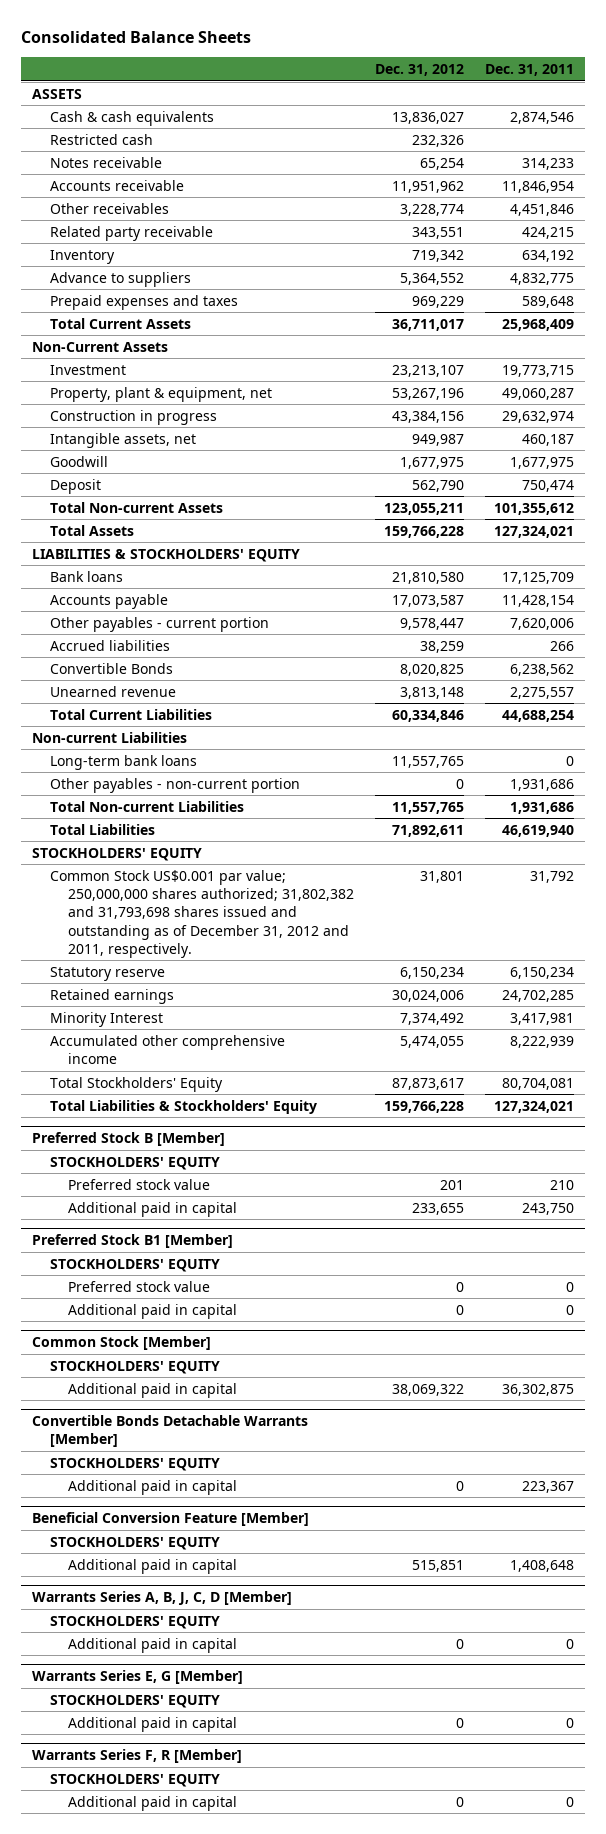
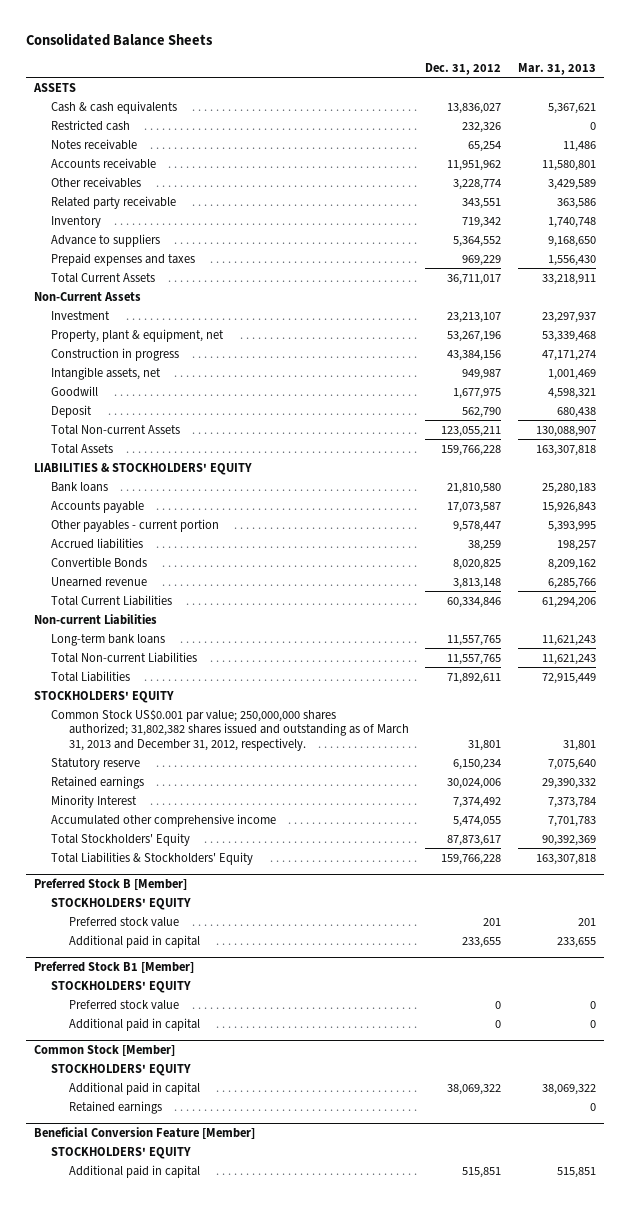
[485,63,575,76] Dec. 31, 2011 -> none
none -> [517,62,596,75] Mar. 31, 2013
[49,777,300,793] Other payables - non-current portion -> none
[49,869,354,958] Common Stock US$0.001 par value; 250,000,000 shares authorized; 31,802,382 and 31,793,698 shares issued and outstanding as of December 31, 2012 and 2011, respectively. -> [51,708,409,751] Common Stock US$0.001 par value; 250,000,000 shares authorized; 31,802,382 shares issued and outstanding as of March 31, 2013 and December 31, 2012, respectively.
[31,1414,308,1448] Convertible Bonds Detachable Warrants [Member] -> none
[49,1457,220,1471] STOCKHOLDERS' EQUITY -> none
[67,1479,237,1495] Additional paid in capital -> none
none -> [68,1100,162,1114] Retained earnings
[31,1590,292,1605] Warrants Series A, B, J, C, D [Member] -> none
[49,1615,220,1629] STOCKHOLDERS' EQUITY -> none
[67,1637,237,1653] Additional paid in capital -> none
[31,1669,243,1684] Warrants Series E, G [Member] -> none
[49,1694,220,1708] STOCKHOLDERS' EQUITY -> none
[67,1716,237,1732] Additional paid in capital -> none
[31,1748,242,1763] Warrants Series F, R [Member] -> none
[49,1773,220,1787] STOCKHOLDERS' EQUITY -> none
[67,1795,237,1811] Additional paid in capital -> none

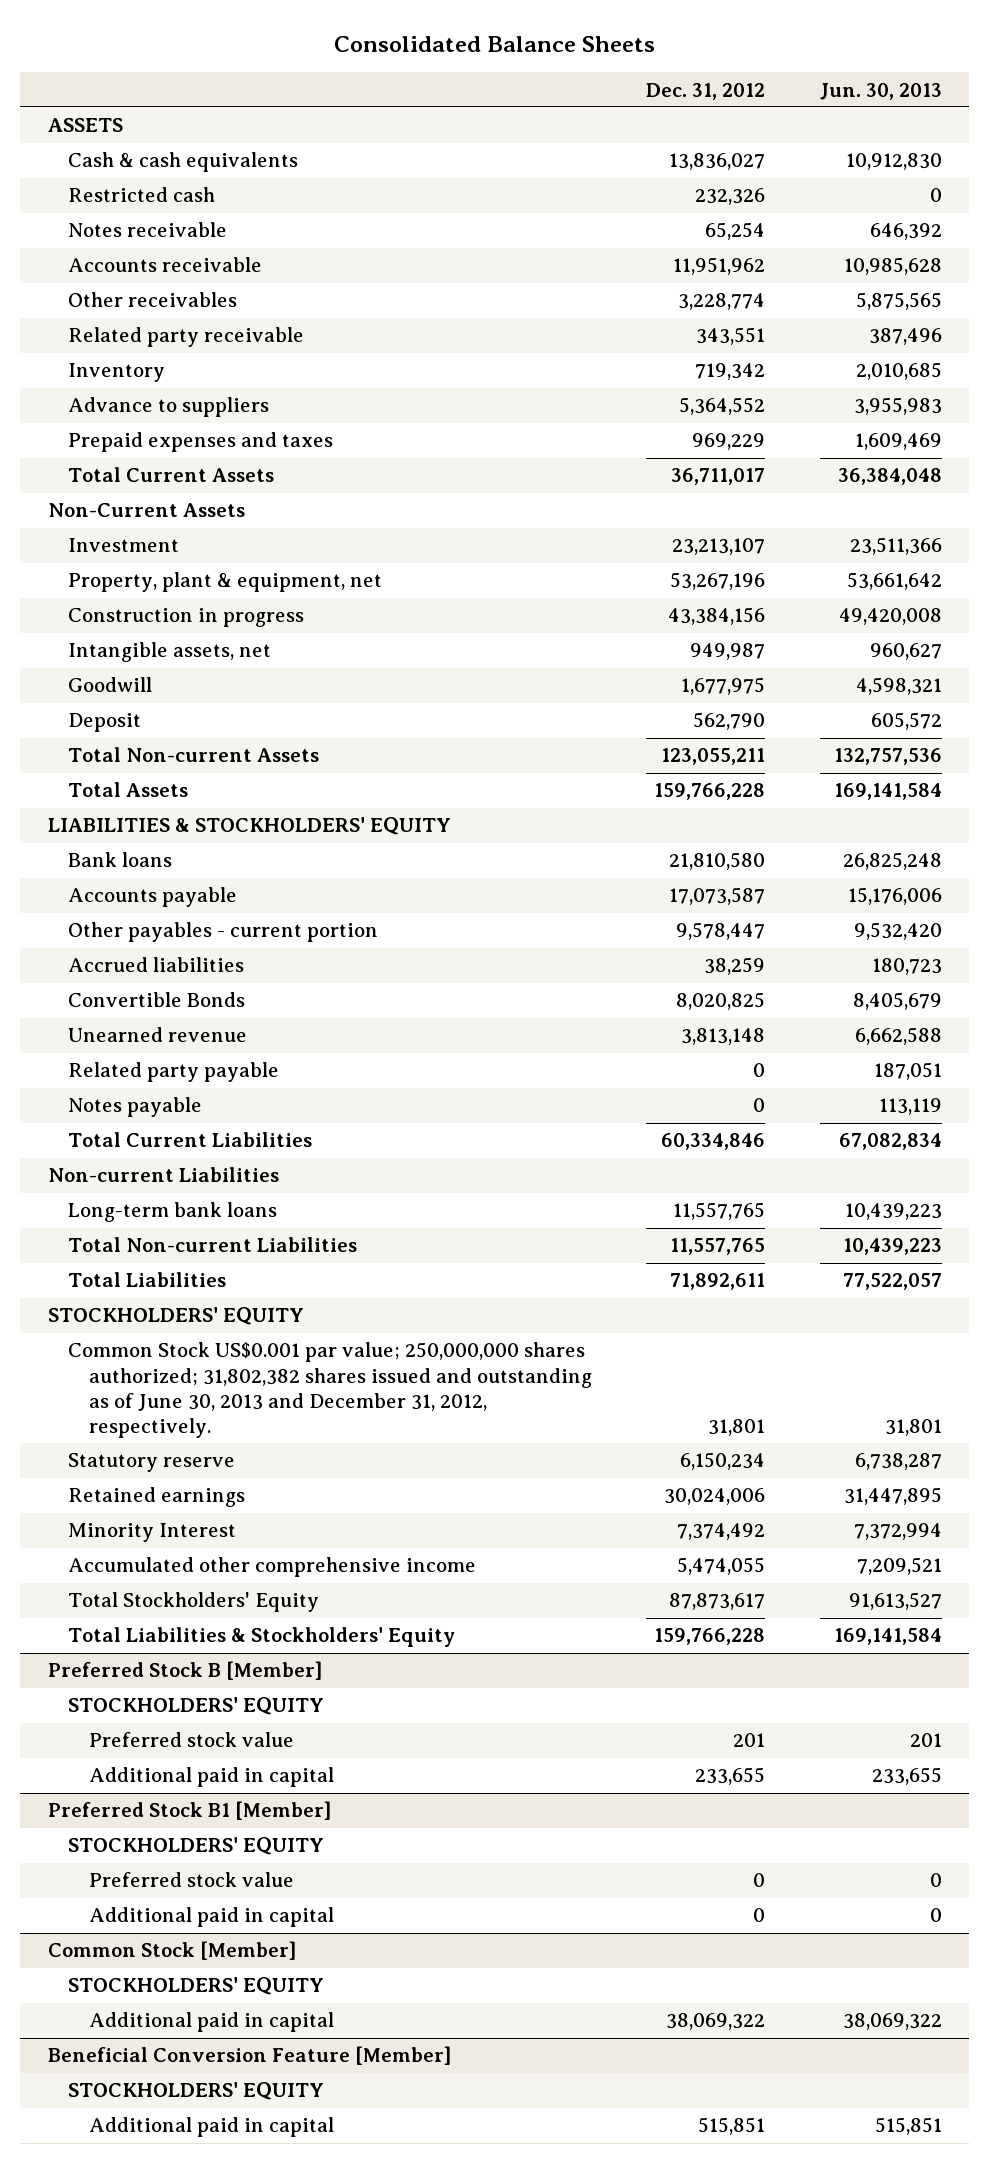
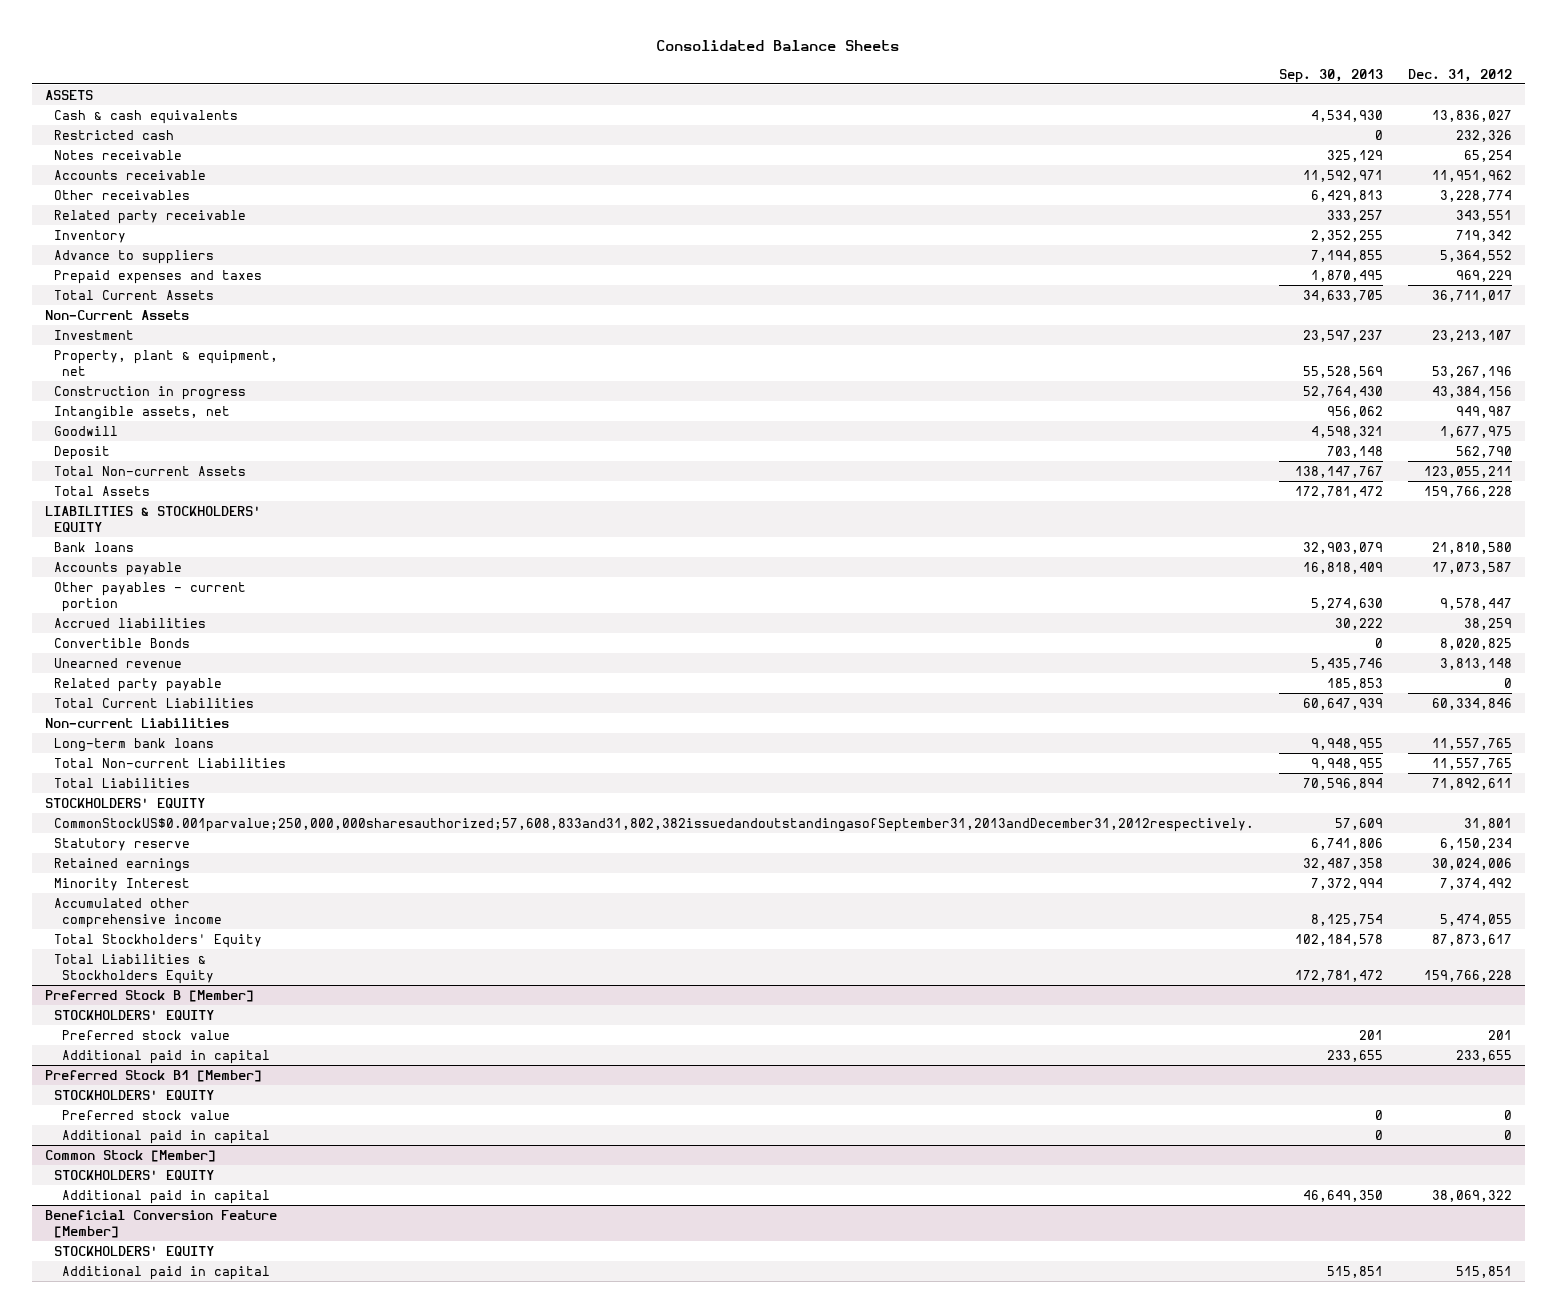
[819,82,942,100] Jun. 30, 2013 -> none
none -> [1278,68,1383,83] Sep. 30, 2013
[68,1097,203,1118] Notes payable -> none
[68,1342,592,1439] Common Stock US$0.001 par value; 250,000,000 shares authorized; 31,802,382 shares issued and outstanding as of June 30, 2013 and December 31, 2012, respectively. -> [53,817,1254,832] CommonStockUS$0.001parvalue;250,000,000sharesauthorized;57,608,833and31,802,382issuedandoutstandingasofSeptember31,2013andDecember31,2012respectively.
[68,1627,456,1648] Total Liabilities & Stockholders' Equity -> [53,953,215,984] Total Liabilities & Stockholders Equity

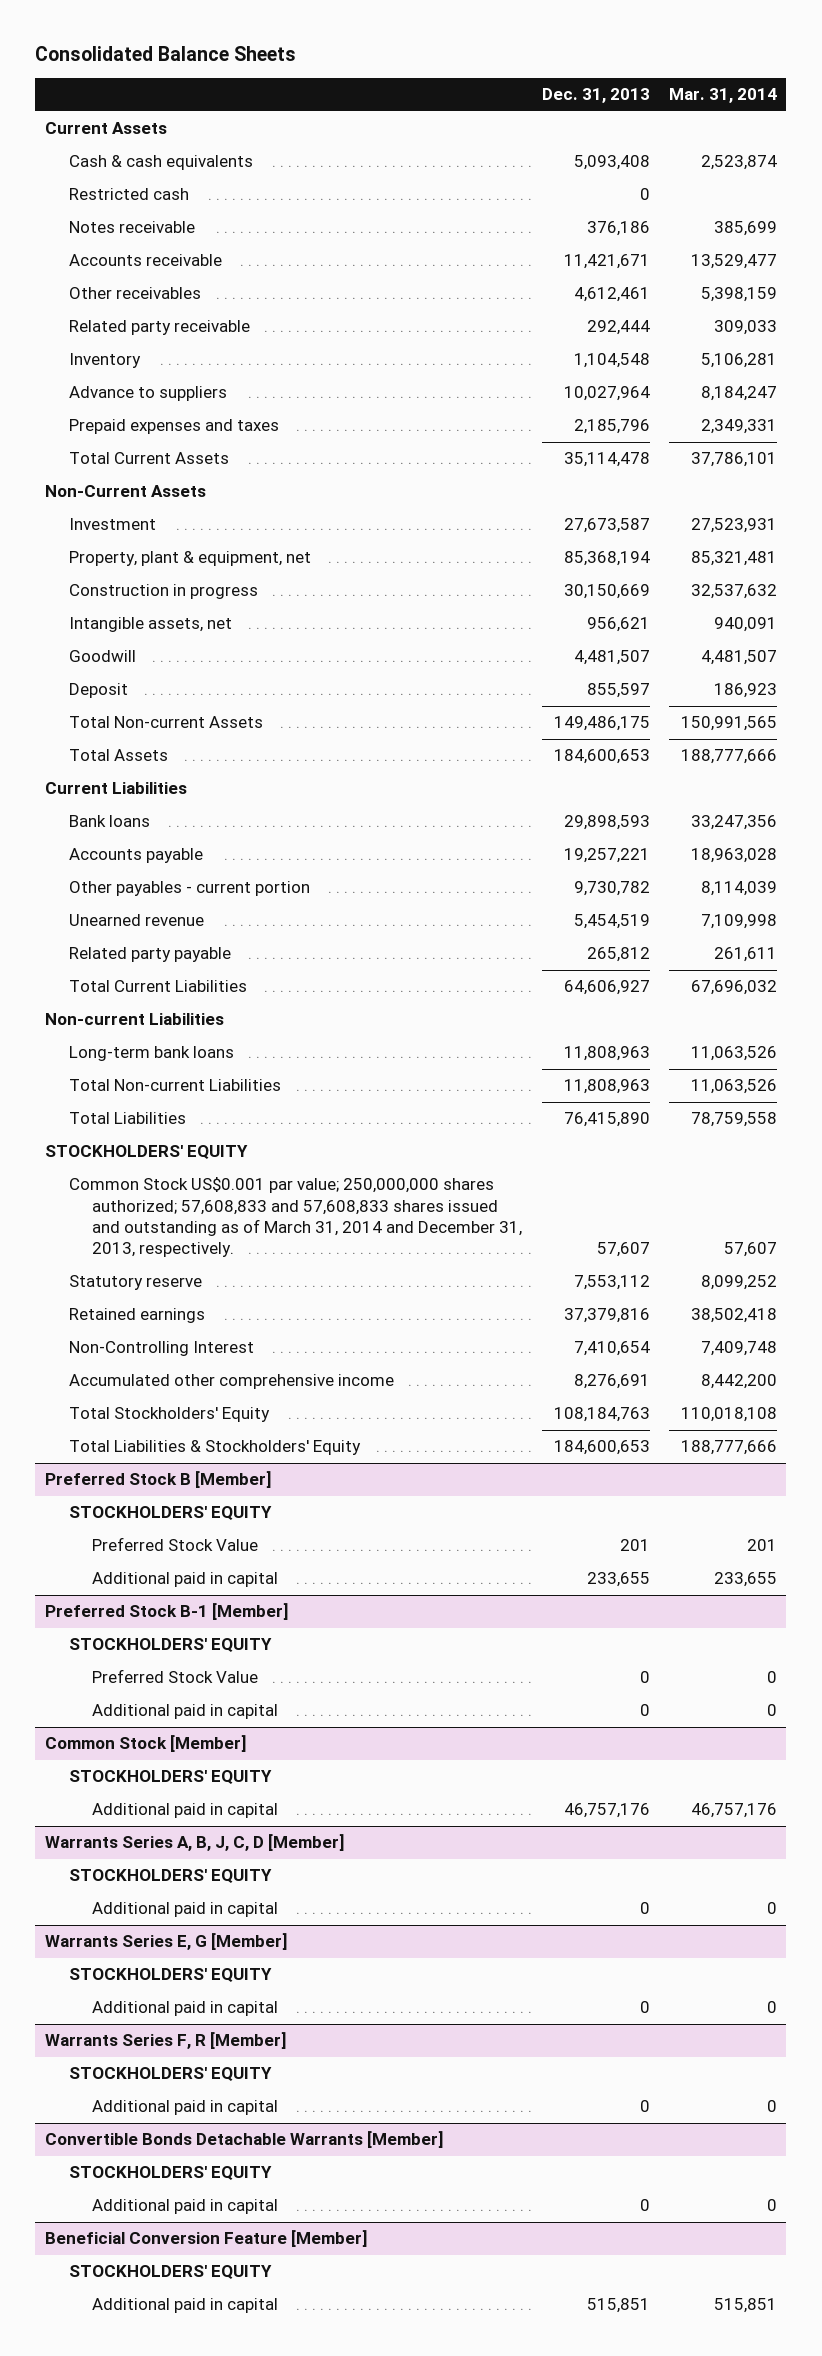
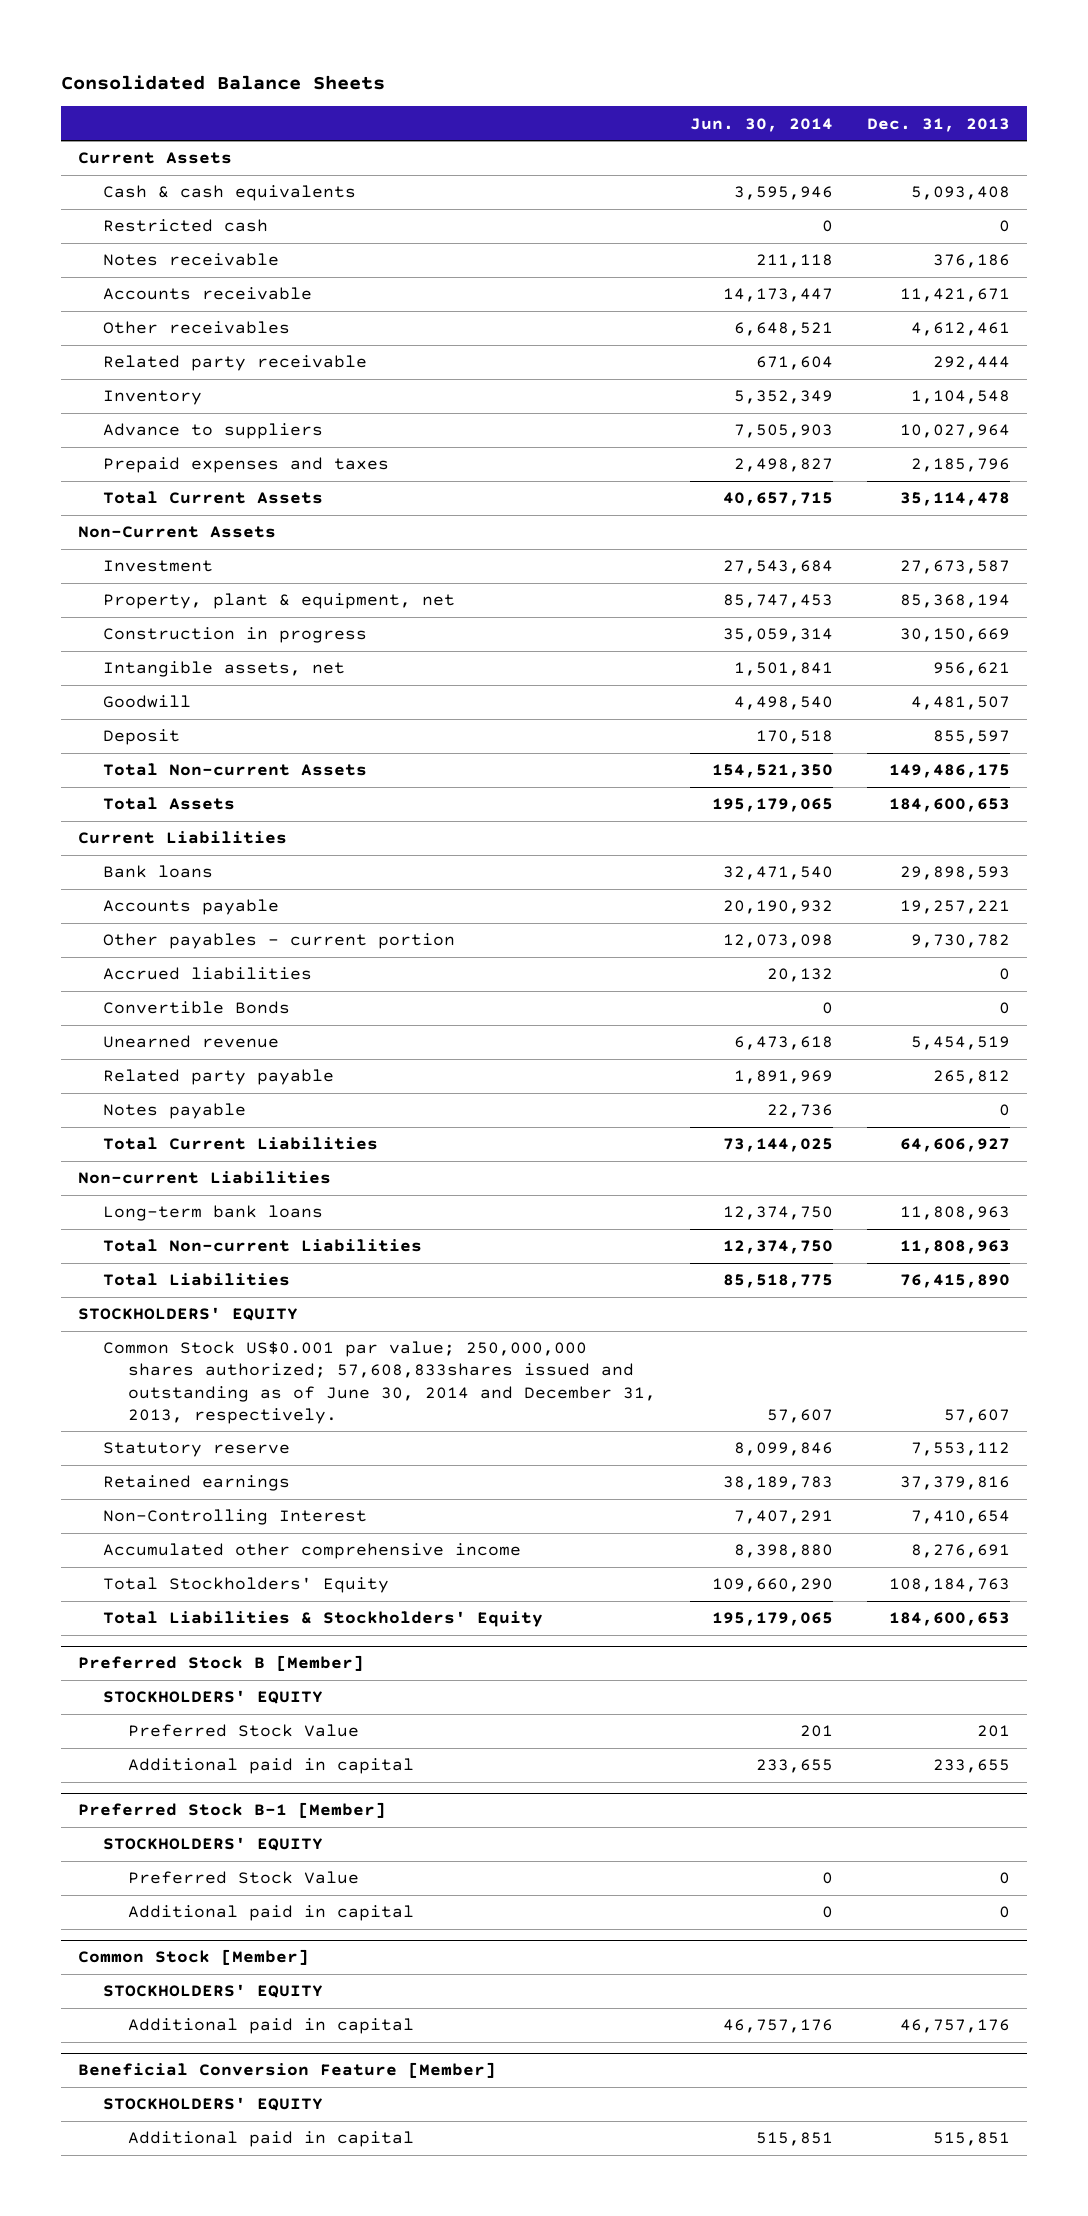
[668,88,777,104] Mar. 31, 2014 -> none
none -> [690,117,834,132] Jun. 30, 2014
none -> [103,967,313,981] Accrued liabilities
none -> [103,1001,291,1015] Convertible Bonds
none -> [103,1103,247,1120] Notes payable
[68,1177,523,1258] Common Stock US$0.001 par value; 250,000,000 shares authorized; 57,608,833 and 57,608,833 shares issued and outstanding as of March 31, 2014 and December 31, 2013, respectively. -> [103,1341,657,1424] Common Stock US$0.001 par value; 250,000,000 shares authorized; 57,608,833shares issued and outstanding as of June 30, 2014 and December 31, 2013, respectively.
[44,1834,344,1852] Warrants Series A, B, J, C, D [Member] -> none
[68,1869,272,1884] STOCKHOLDERS' EQUITY -> none
[92,1902,279,1918] Additional paid in capital -> none
[44,1933,287,1951] Warrants Series E, G [Member] -> none
[68,1968,272,1983] STOCKHOLDERS' EQUITY -> none
[92,2001,279,2017] Additional paid in capital -> none
[44,2032,286,2050] Warrants Series F, R [Member] -> none
[68,2067,272,2082] STOCKHOLDERS' EQUITY -> none
[92,2100,279,2116] Additional paid in capital -> none
[44,2131,443,2149] Convertible Bonds Detachable Warrants [Member] -> none
[68,2166,272,2181] STOCKHOLDERS' EQUITY -> none
[92,2199,279,2215] Additional paid in capital -> none

